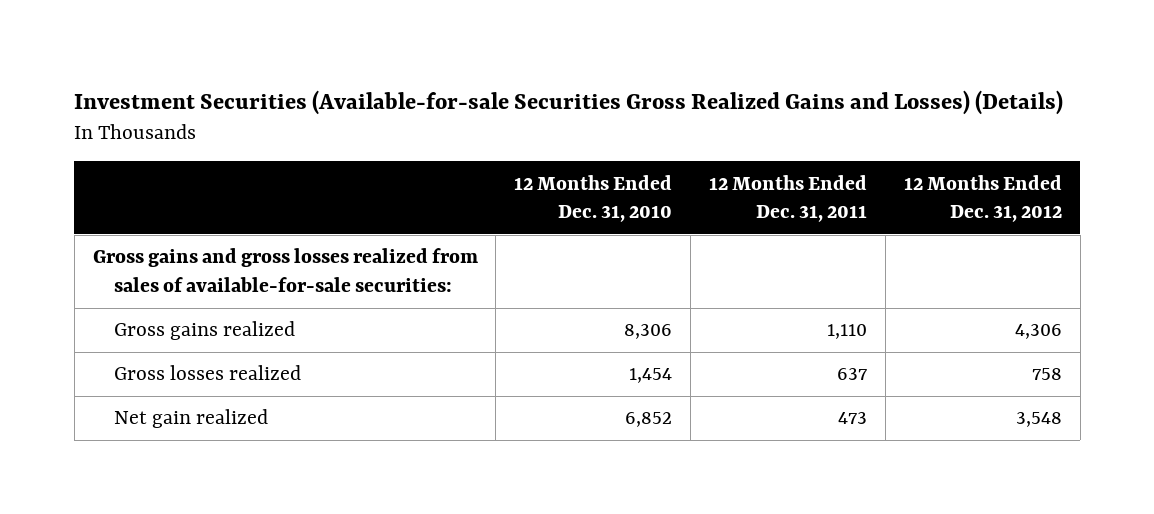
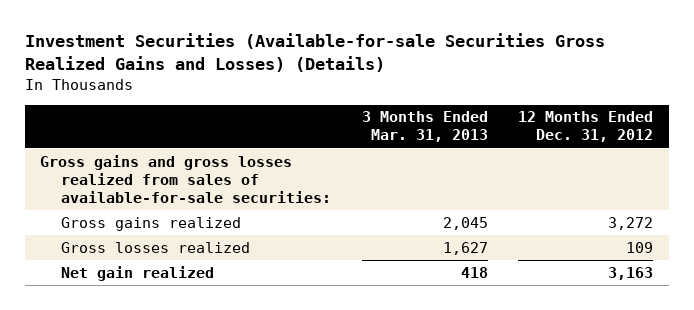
[514,174,673,223] 12 Months Ended Dec. 31, 2010 -> none
[709,174,868,223] 12 Months Ended Dec. 31, 2011 -> none
none -> [361,111,488,143] 3 Months Ended Mar. 31, 2013
[1014,324,1062,340] 4,306 -> [608,216,654,230] 3,272
[1031,368,1062,381] 758 -> [626,241,654,253] 109
[1015,412,1062,428] 3,548 -> [608,266,654,280] 3,163

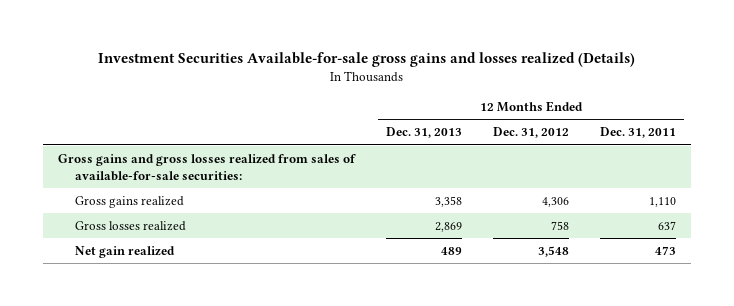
[24,33,605,73] Investment Securities (Available-for-sale Securities Gross Realized Gains and Losses) (Details) -> [98,52,636,68] Investment Securities Available-for-sale gross gains and losses realized (Details)
[361,111,488,143] 3 Months Ended Mar. 31, 2013 -> none
none -> [386,127,463,139] Dec. 31, 2013
none -> [599,127,676,139] Dec. 31, 2011
[608,216,654,230] 3,272 -> [542,196,570,207] 4,306
[626,241,654,253] 109 -> [551,220,570,230] 758
[608,266,654,280] 3,163 -> [538,245,570,257] 3,548

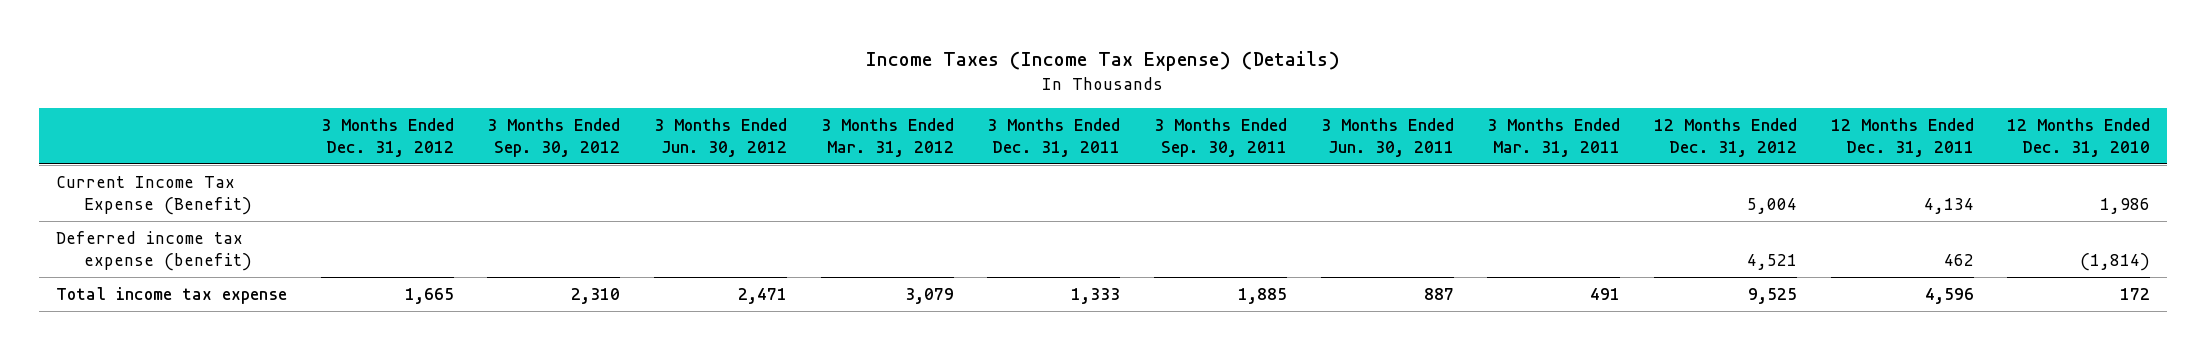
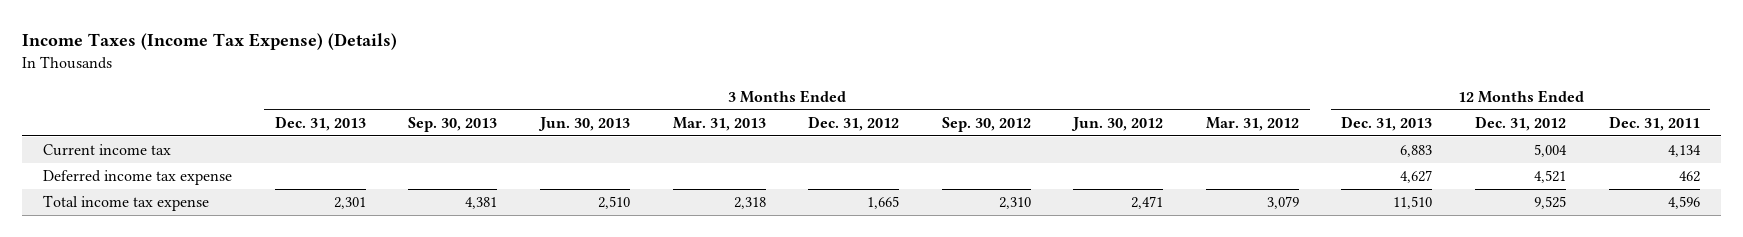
[987,117,1121,157] 3 Months Ended Dec. 31, 2011 -> none
[1154,117,1288,157] 3 Months Ended Sep. 30, 2011 -> none
[1320,117,1454,157] 3 Months Ended Jun. 30, 2011 -> none
[1487,117,1621,157] 3 Months Ended Mar. 31, 2011 -> none
[2007,117,2151,157] 12 Months Ended Dec. 31, 2010 -> none
none -> [274,115,366,131] Dec. 31, 2013
none -> [408,116,498,132] Sep. 30, 2013
none -> [538,116,631,131] Jun. 30, 2013
none -> [672,116,766,131] Mar. 31, 2013
none -> [1341,115,1433,131] Dec. 31, 2013
[56,176,252,216] Current Income Tax Expense (Benefit) -> [43,144,172,157] Current income tax
[56,231,252,272] Deferred income tax expense (benefit) -> [43,170,233,186] Deferred income tax expense

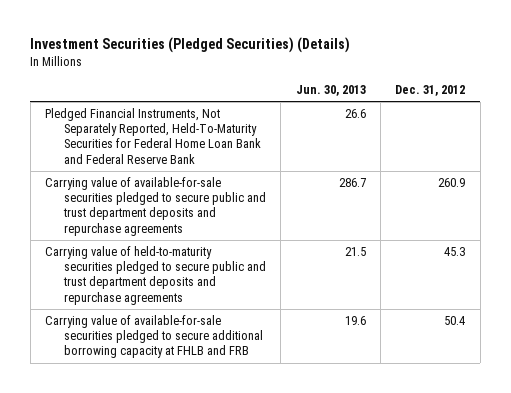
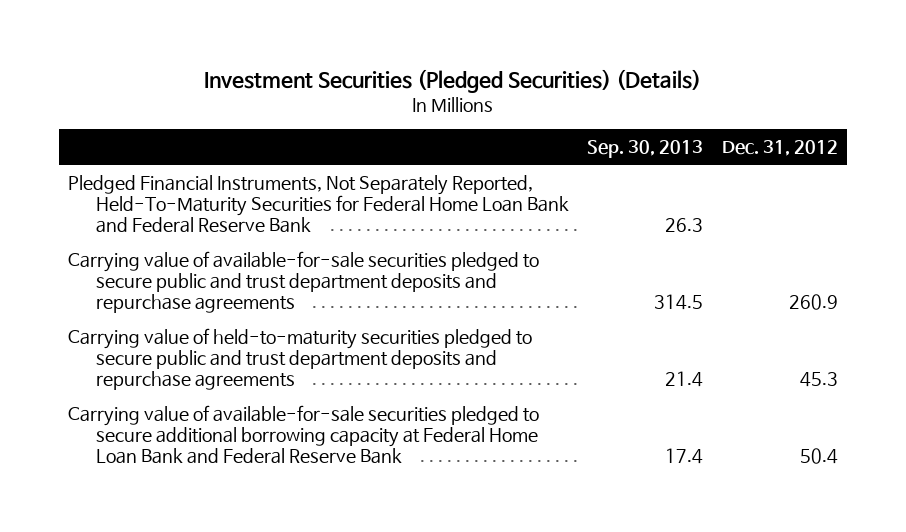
[295,85,366,97] Jun. 30, 2013 -> none
none -> [587,140,704,159] Sep. 30, 2013
[45,314,263,359] Carrying value of available-for-sale securities pledged to secure additional borrowing capacity at FHLB and FRB -> [68,404,540,465] Carrying value of available-for-sale securities pledged to secure additional borrowing capacity at Federal Home Loan Bank and Federal Reserve Bank

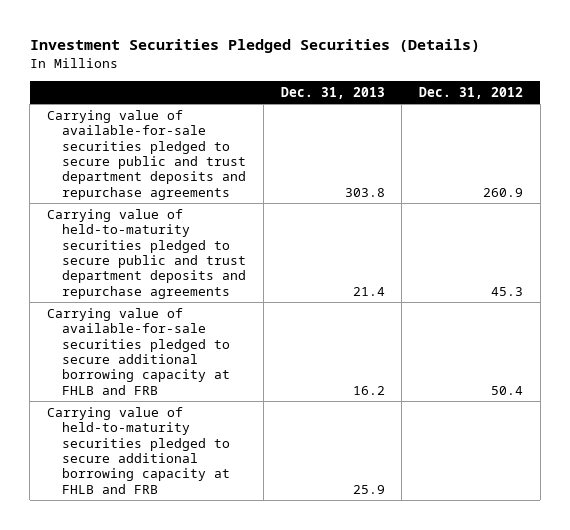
[203,68,701,93] Investment Securities (Pledged Securities) (Details) -> [29,39,480,54] Investment Securities Pledged Securities (Details)
[587,140,704,159] Sep. 30, 2013 -> none
none -> [280,86,385,99] Dec. 31, 2013
[68,174,569,234] Pledged Financial Instruments, Not Separately Reported, Held-To-Maturity Securities for Federal Home Loan Bank and Federal Reserve Bank -> none
[68,404,540,465] Carrying value of available-for-sale securities pledged to secure additional borrowing capacity at Federal Home Loan Bank and Federal Reserve Bank -> [46,308,231,395] Carrying value of available-for-sale securities pledged to secure additional borrowing capacity at FHLB and FRB
none -> [46,407,231,494] Carrying value of held-to-maturity securities pledged to secure additional borrowing capacity at FHLB and FRB

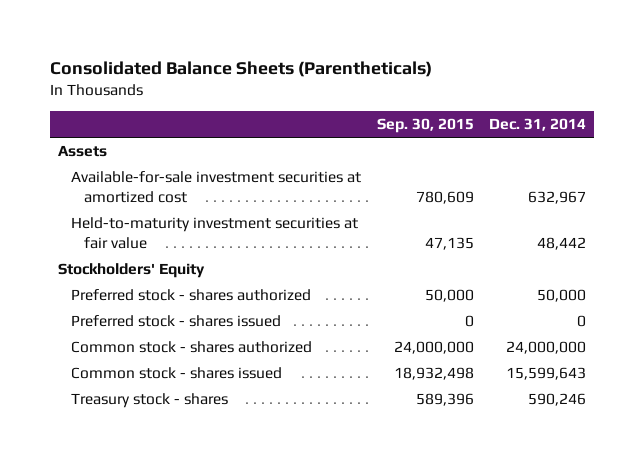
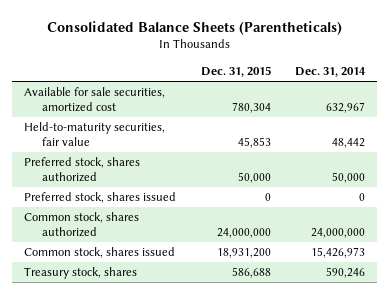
[376,118,474,134] Sep. 30, 2015 -> none
none -> [200,66,271,78] Dec. 31, 2015
[58,145,108,158] Assets -> none
[58,263,206,279] Stockholders' Equity -> none
[70,171,361,204] Available-for-sale investment securities at amortized cost -> [24,87,166,112] Available for sale securities, amortized cost
[70,217,358,250] Held-to-maturity investment securities at fair value -> [24,122,166,146] Held-to-maturity securities, fair value
[70,289,311,302] Preferred stock - shares authorized -> [24,157,141,182] Preferred stock, shares authorized
[70,315,281,328] Preferred stock - shares issued -> [24,192,177,204] Preferred stock, shares issued
[70,341,312,354] Common stock - shares authorized -> [24,212,140,237] Common stock, shares authorized
[70,367,282,380] Common stock - shares issued -> [24,247,176,259] Common stock, shares issued
[506,367,587,381] 15,599,643 -> [311,247,366,259] 15,426,973
[70,393,228,409] Treasury stock - shares -> [24,267,138,280] Treasury stock, shares

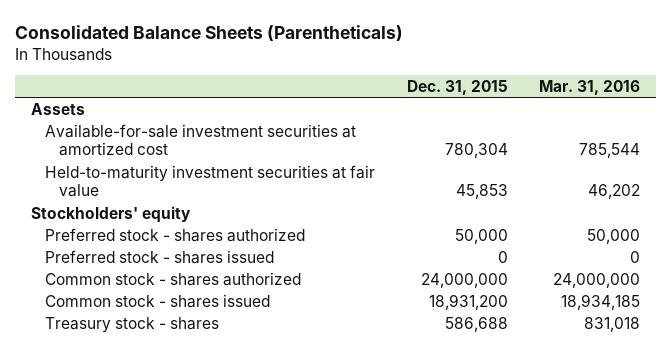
[295,67,367,78] Dec. 31, 2014 -> none
none -> [539,79,641,95] Mar. 31, 2016
none -> [31,102,86,115] Assets
[24,87,166,112] Available for sale securities, amortized cost -> [45,123,357,157] Available-for-sale investment securities at amortized cost
[24,122,166,146] Held-to-maturity securities, fair value -> [45,164,376,198] Held-to-maturity investment securities at fair value
none -> [31,205,192,223] Stockholders' equity
[24,157,141,182] Preferred stock, shares authorized -> [45,227,306,242] Preferred stock - shares authorized
[24,192,177,204] Preferred stock, shares issued -> [45,249,275,264] Preferred stock - shares issued
[24,212,140,237] Common stock, shares authorized -> [45,271,302,286] Common stock - shares authorized
[24,247,176,259] Common stock, shares issued -> [45,293,271,308] Common stock - shares issued
[24,267,138,280] Treasury stock, shares -> [45,316,220,333] Treasury stock - shares

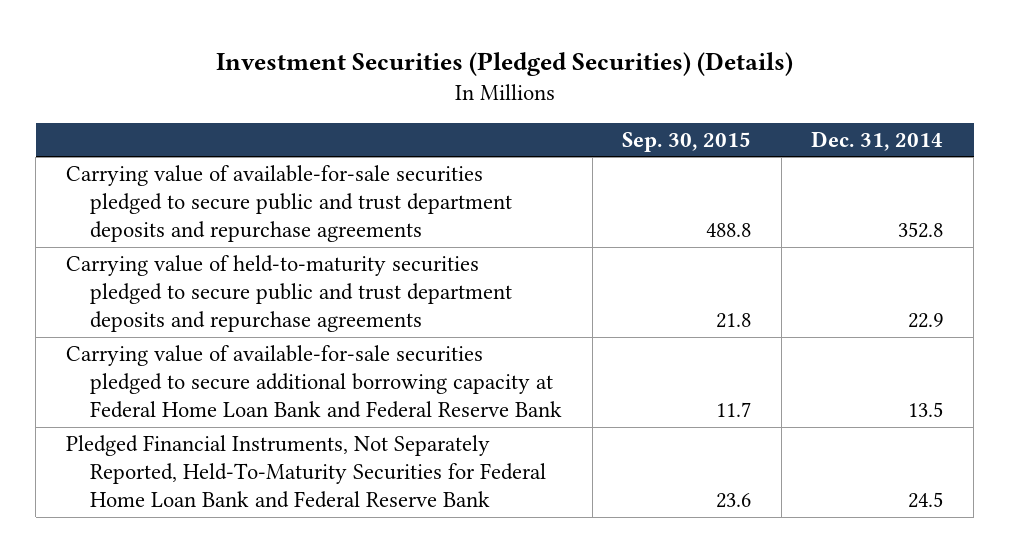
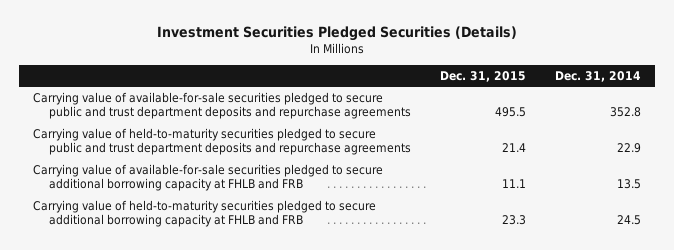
[215,52,793,77] Investment Securities (Pledged Securities) (Details) -> [156,26,517,42] Investment Securities Pledged Securities (Details)
[622,131,752,152] Sep. 30, 2015 -> none
none -> [439,70,526,82] Dec. 31, 2015
[65,345,563,419] Carrying value of available-for-sale securities pledged to secure additional borrowing capacity at Federal Home Loan Bank and Federal Reserve Bank -> [33,163,384,192] Carrying value of available-for-sale securities pledged to secure additional borrowing capacity at FHLB and FRB
[65,435,547,509] Pledged Financial Instruments, Not Separately Reported, Held-To-Maturity Securities for Federal Home Loan Bank and Federal Reserve Bank -> [33,199,377,228] Carrying value of held-to-maturity securities pledged to secure additional borrowing capacity at FHLB and FRB

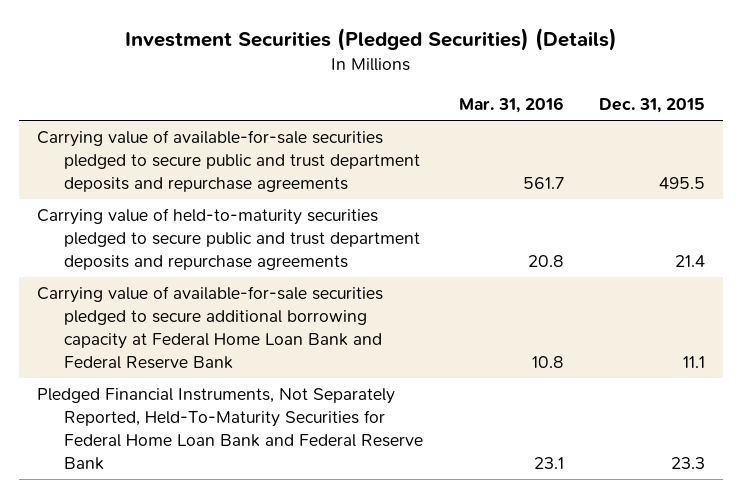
[156,26,517,42] Investment Securities Pledged Securities (Details) -> [124,28,617,52] Investment Securities (Pledged Securities) (Details)
[554,70,641,82] Dec. 31, 2014 -> none
none -> [458,97,564,114] Mar. 31, 2016
[33,163,384,192] Carrying value of available-for-sale securities pledged to secure additional borrowing capacity at FHLB and FRB -> [36,286,383,369] Carrying value of available-for-sale securities pledged to secure additional borrowing capacity at Federal Home Loan Bank and Federal Reserve Bank
[33,199,377,228] Carrying value of held-to-maturity securities pledged to secure additional borrowing capacity at FHLB and FRB -> [36,388,424,470] Pledged Financial Instruments, Not Separately Reported, Held-To-Maturity Securities for Federal Home Loan Bank and Federal Reserve Bank

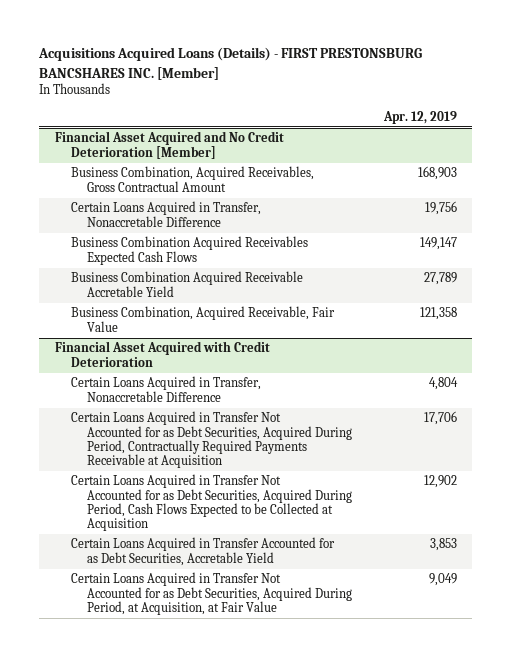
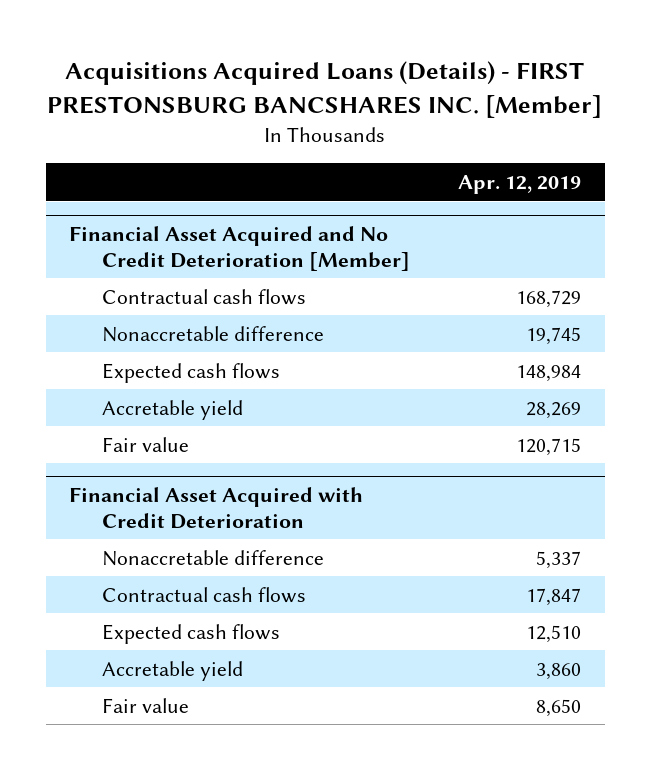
[70,166,314,192] Business Combination, Acquired Receivables, Gross Contractual Amount -> none
none -> [102,288,307,305] Contractual cash flows
[70,201,261,227] Certain Loans Acquired in Transfer, Nonaccretable Difference -> [102,325,325,342] Nonaccretable difference
[424,201,457,216] 19,756 -> [525,326,581,345] 19,745
[70,236,308,265] Business Combination Acquired Receivables Expected Cash Flows -> [102,362,281,383] Expected cash flows
[419,237,457,251] 149,147 -> [515,364,581,382] 148,984
[70,271,303,297] Business Combination Acquired Receivable Accretable Yield -> [102,399,244,420] Accretable yield
[423,272,457,286] 27,789 -> [525,401,581,419] 28,269
[70,306,335,332] Business Combination, Acquired Receivable, Fair Value -> [102,436,190,452] Fair value
[419,307,457,321] 121,358 -> [515,437,581,456] 120,715
[70,411,352,468] Certain Loans Acquired in Transfer Not Accounted for as Debt Securities, Acquired During Period, Contractually Required Payments Receivable at Acquisition -> none
[70,474,352,531] Certain Loans Acquired in Transfer Not Accounted for as Debt Securities, Acquired During Period, Cash Flows Expected to be Collected at Acquisition -> none
[70,537,335,566] Certain Loans Acquired in Transfer Accounted for as Debt Securities, Accretable Yield -> none
[70,572,352,615] Certain Loans Acquired in Transfer Not Accounted for as Debt Securities, Acquired During Period, at Acquisition, at Fair Value -> none
[70,376,261,402] Certain Loans Acquired in Transfer, Nonaccretable Difference -> [102,549,325,566] Nonaccretable difference
[428,377,458,391] 4,804 -> [535,550,581,569] 5,337
none -> [102,586,307,603] Contractual cash flows
none -> [102,623,281,644] Expected cash flows
none -> [102,660,244,681] Accretable yield
none -> [102,697,190,713] Fair value

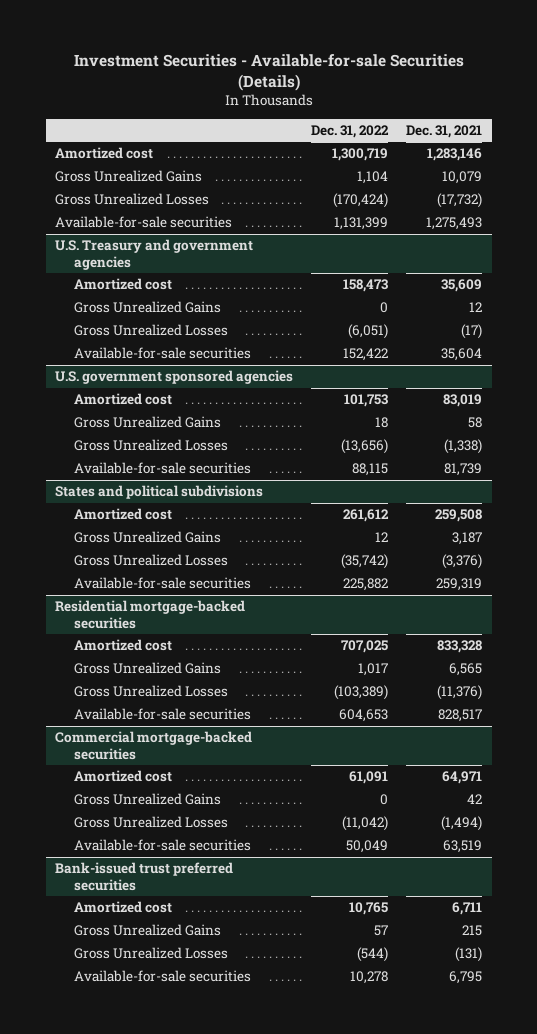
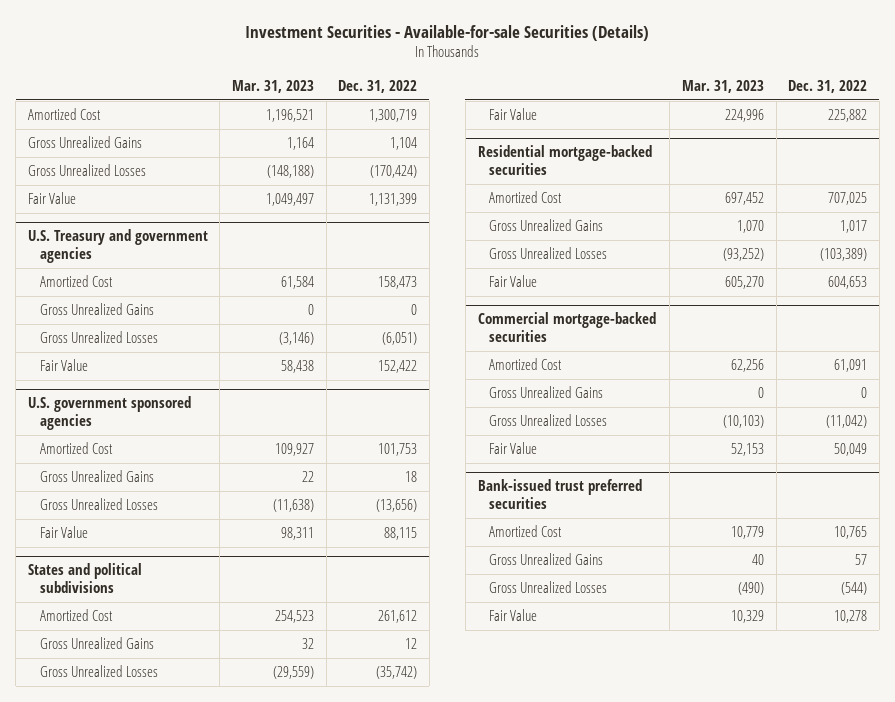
[406,124,483,138] Dec. 31, 2021 -> none
none -> [231,79,314,93] Mar. 31, 2023
[54,147,153,160] Amortized cost -> [27,107,101,120] Amortized Cost
[54,216,232,229] Available-for-sale securities -> [27,191,76,204] Fair Value
[74,278,173,291] Amortized cost -> [39,274,113,287] Amortized Cost
[74,347,252,360] Available-for-sale securities -> [39,358,88,371] Fair Value
[74,393,173,406] Amortized cost -> [39,441,113,454] Amortized Cost
[74,462,252,475] Available-for-sale securities -> [39,525,88,538] Fair Value
[74,508,173,521] Amortized cost -> [39,608,113,621] Amortized Cost
[74,577,252,590] Available-for-sale securities -> [489,107,538,120] Fair Value
[74,639,173,652] Amortized cost -> [489,190,563,203] Amortized Cost
[74,708,252,721] Available-for-sale securities -> [489,274,538,287] Fair Value
[74,770,173,783] Amortized cost -> [489,357,563,370] Amortized Cost
[74,839,252,852] Available-for-sale securities -> [489,441,538,454] Fair Value
[74,901,173,914] Amortized cost -> [489,524,563,537] Amortized Cost
[74,970,252,983] Available-for-sale securities -> [489,608,538,621] Fair Value

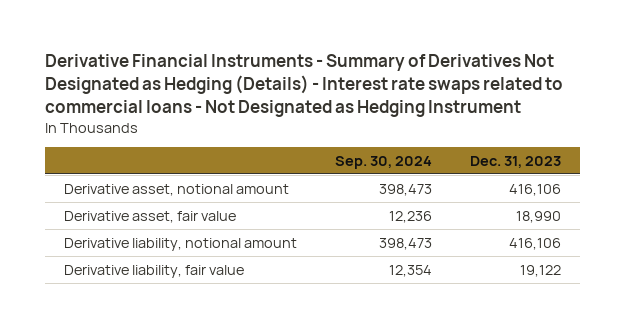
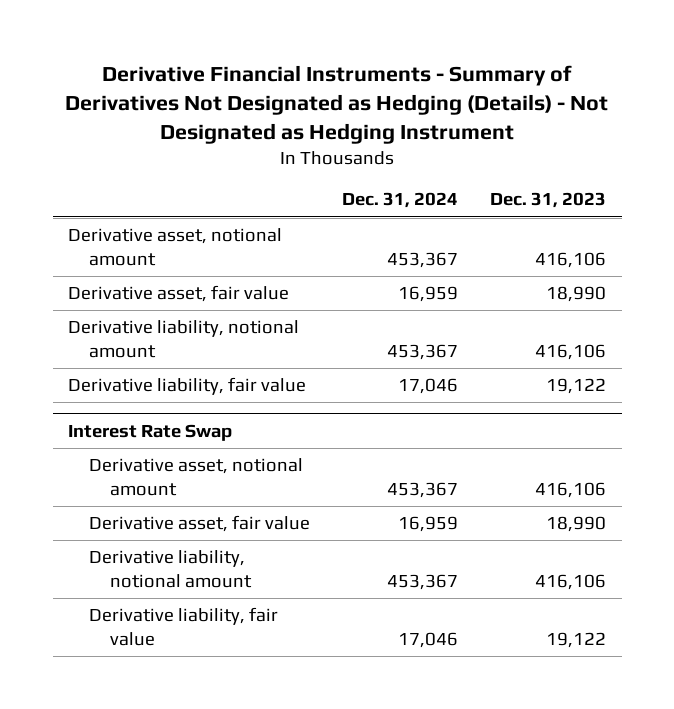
[44,54,563,117] Derivative Financial Instruments - Summary of Derivatives Not Designated as Hedging (Details) - Interest rate swaps related to commercial loans - Not Designated as Hedging Instrument -> [65,65,609,144] Derivative Financial Instruments - Summary of Derivatives Not Designated as Hedging (Details) - Not Designated as Hedging Instrument
[334,155,432,169] Sep. 30, 2024 -> none
none -> [342,192,459,209] Dec. 31, 2024
none -> [68,424,233,442] Interest Rate Swap
none -> [89,458,304,496] Derivative asset, notional amount
none -> [89,515,311,533] Derivative asset, fair value
none -> [89,550,253,588] Derivative liability, notional amount
none -> [89,607,279,646] Derivative liability, fair value

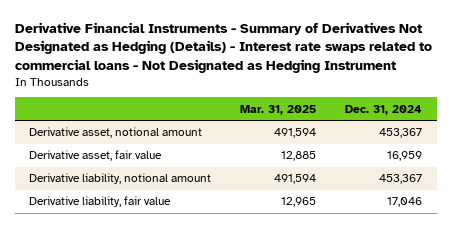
[65,65,609,144] Derivative Financial Instruments - Summary of Derivatives Not Designated as Hedging (Details) - Not Designated as Hedging Instrument -> [14,22,432,73] Derivative Financial Instruments - Summary of Derivatives Not Designated as Hedging (Details) - Interest rate swaps related to commercial loans - Not Designated as Hedging Instrument
[490,192,607,209] Dec. 31, 2023 -> none
none -> [240,104,317,115] Mar. 31, 2025
[68,424,233,442] Interest Rate Swap -> none
[89,458,304,496] Derivative asset, notional amount -> none
[89,515,311,533] Derivative asset, fair value -> none
[89,550,253,588] Derivative liability, notional amount -> none
[89,607,279,646] Derivative liability, fair value -> none

